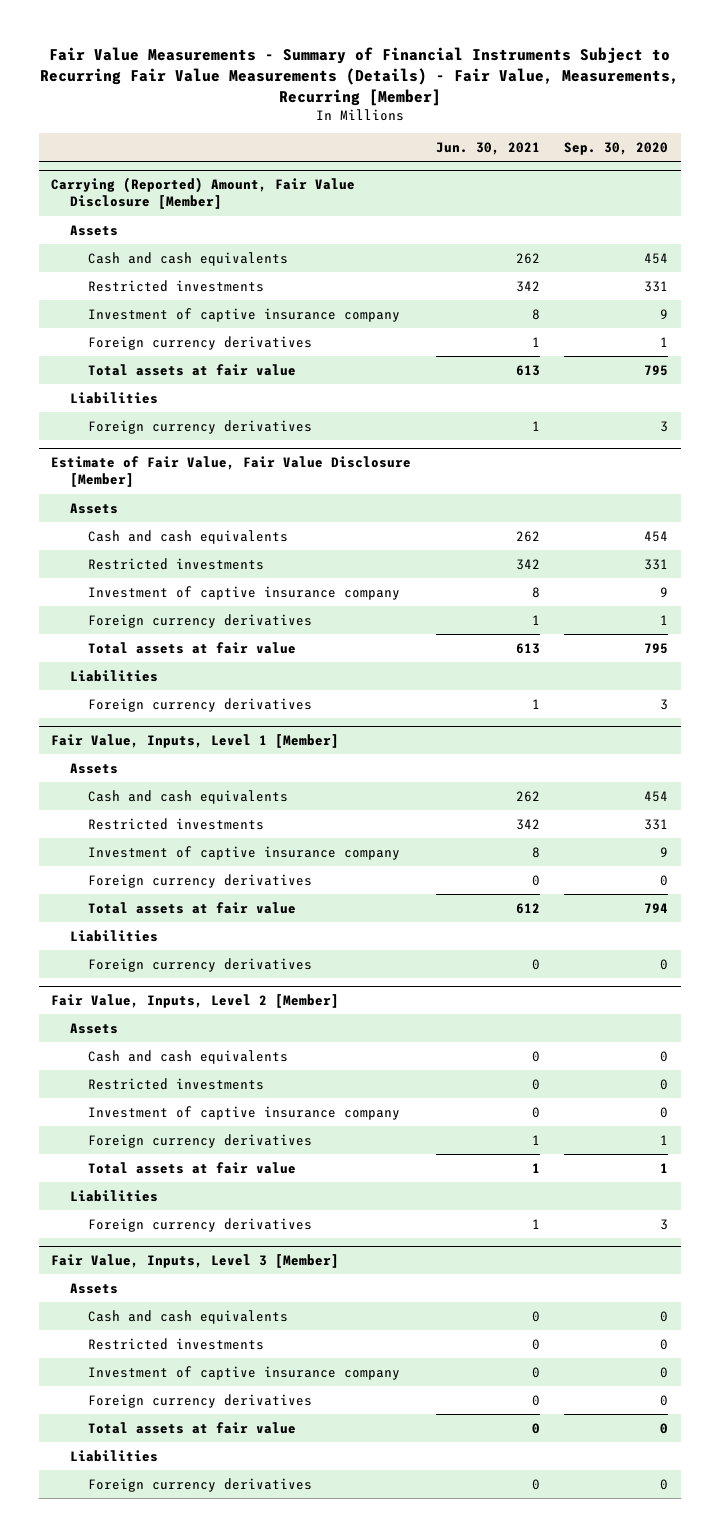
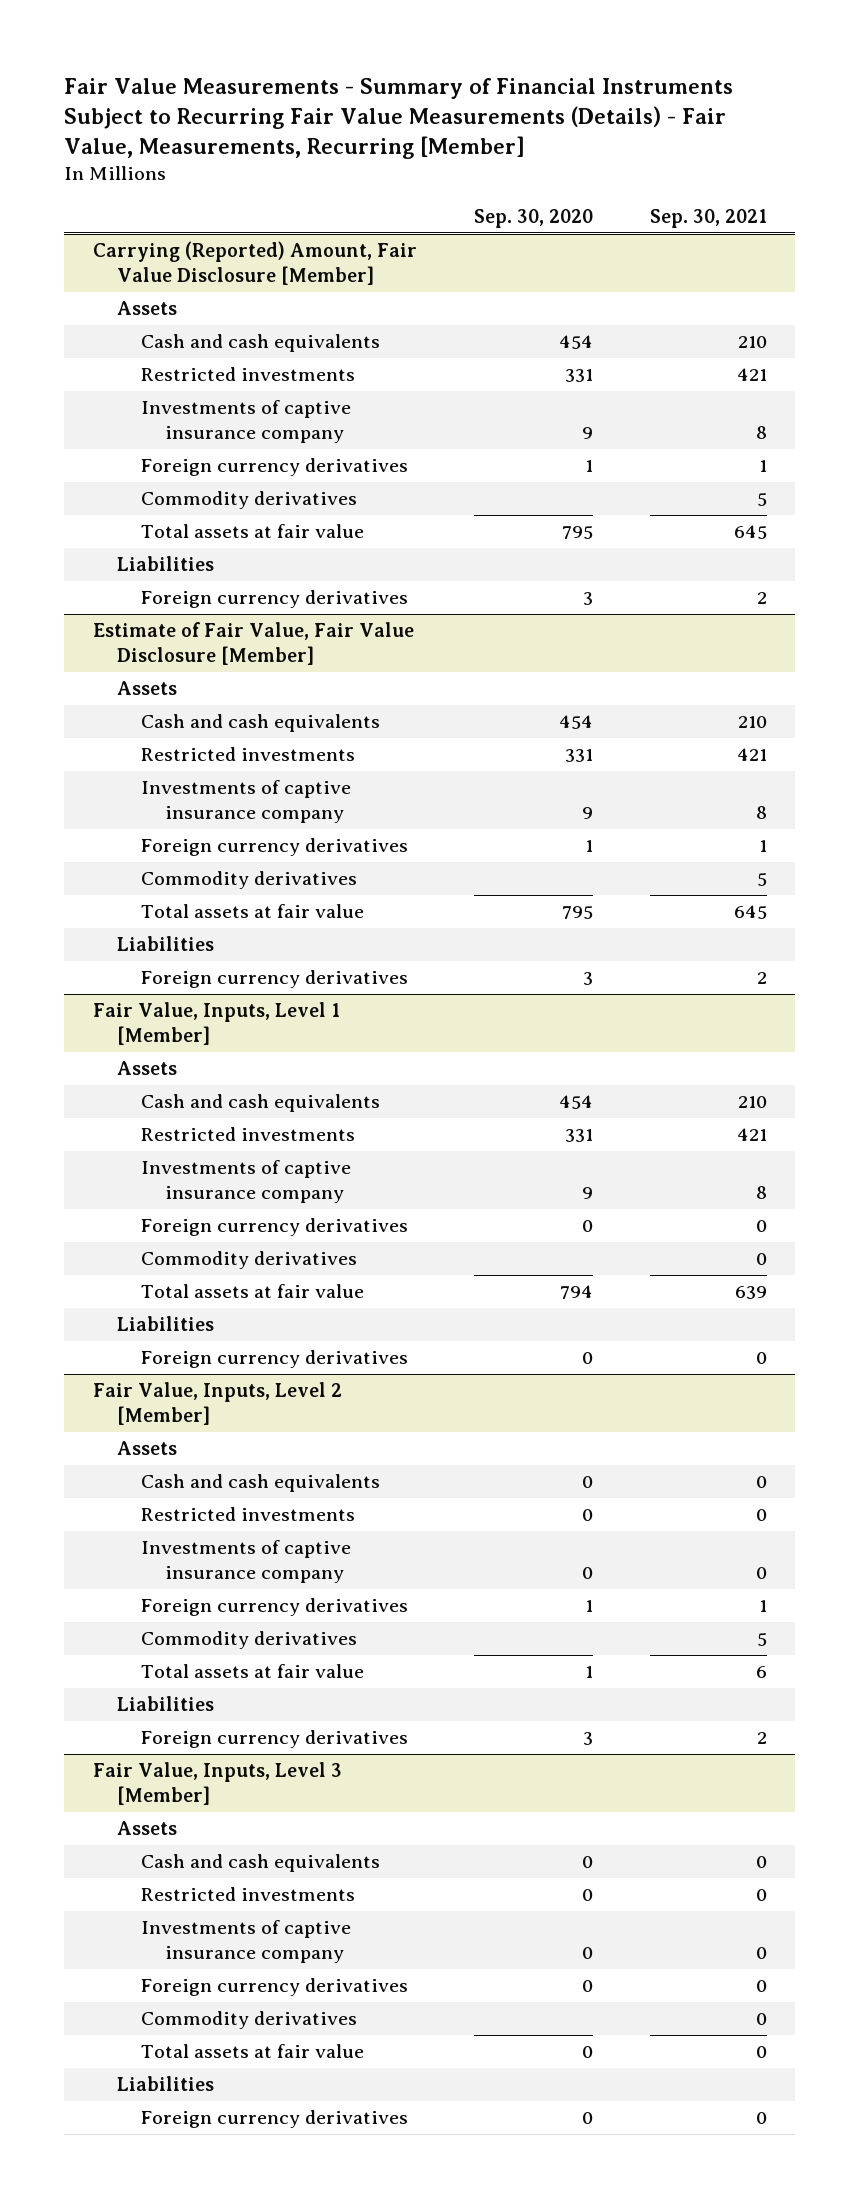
[435,142,540,156] Jun. 30, 2021 -> none
none -> [649,208,767,228] Sep. 30, 2021
[87,307,400,322] Investment of captive insurance company -> [140,400,351,444] Investments of captive insurance company
none -> [140,491,357,510] Commodity derivatives
[87,585,400,600] Investment of captive insurance company -> [140,780,351,824] Investments of captive insurance company
none -> [140,871,357,890] Commodity derivatives
[87,845,400,860] Investment of captive insurance company -> [140,1160,351,1204] Investments of captive insurance company
none -> [140,1251,357,1270] Commodity derivatives
[87,1105,400,1120] Investment of captive insurance company -> [140,1540,351,1584] Investments of captive insurance company
none -> [140,1631,357,1650] Commodity derivatives
[87,1365,400,1380] Investment of captive insurance company -> [140,1920,351,1964] Investments of captive insurance company
none -> [140,2011,357,2030] Commodity derivatives

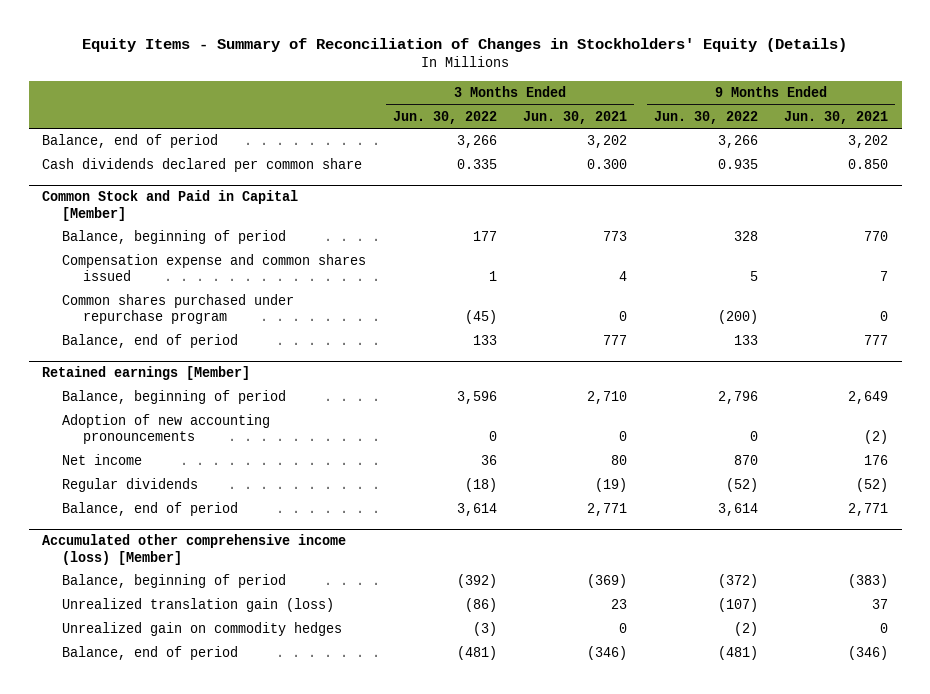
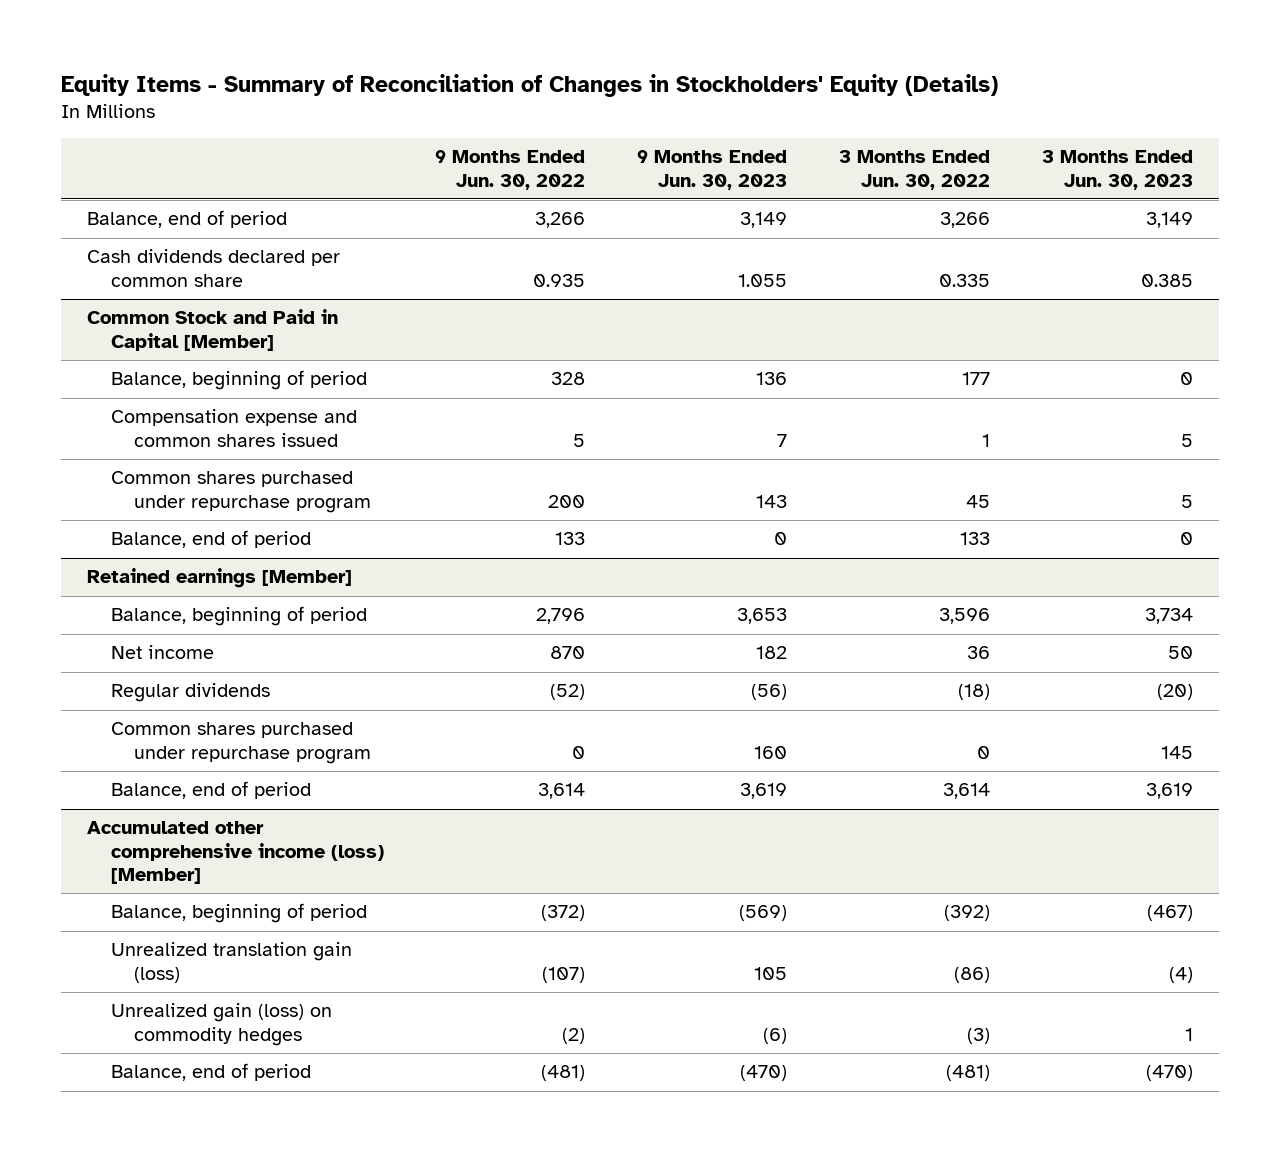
[523,110,628,124] Jun. 30, 2021 -> none
[784,110,889,124] Jun. 30, 2021 -> none
none -> [637,150,788,190] 9 Months Ended Jun. 30, 2023
none -> [1042,150,1194,190] 3 Months Ended Jun. 30, 2023
[464,310,497,325] (45) -> [966,494,991,508] 45
[717,310,758,325] (200) -> [548,494,586,508] 200
[62,414,271,445] Adoption of new accounting pronouncements -> none
none -> [110,722,371,764] Common shares purchased under repurchase program
[62,622,343,637] Unrealized gain on commodity hedges -> [110,1003,332,1046] Unrealized gain (loss) on commodity hedges

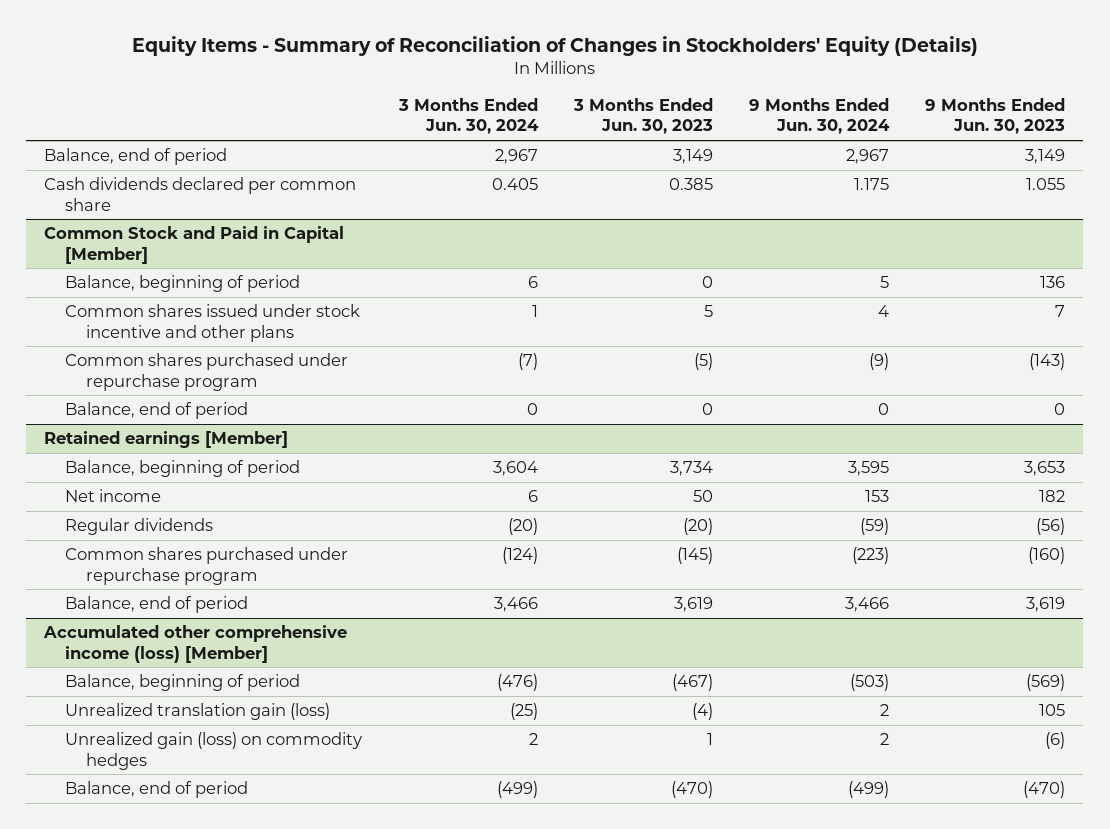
[435,150,586,190] 9 Months Ended Jun. 30, 2022 -> none
[839,150,991,190] 3 Months Ended Jun. 30, 2022 -> none
none -> [397,98,539,135] 3 Months Ended Jun. 30, 2024
none -> [749,98,891,135] 9 Months Ended Jun. 30, 2024
[110,409,357,447] Compensation expense and common shares issued -> [65,304,361,342] Common shares issued under stock incentive and other plans
[756,494,788,508] 143 -> [1029,353,1066,371] (143)
[1181,494,1194,508] 5 -> [693,353,713,371] (5)
[754,745,788,759] 160 -> [1028,547,1066,565] (160)
[1161,745,1194,759] 145 -> [676,547,713,565] (145)

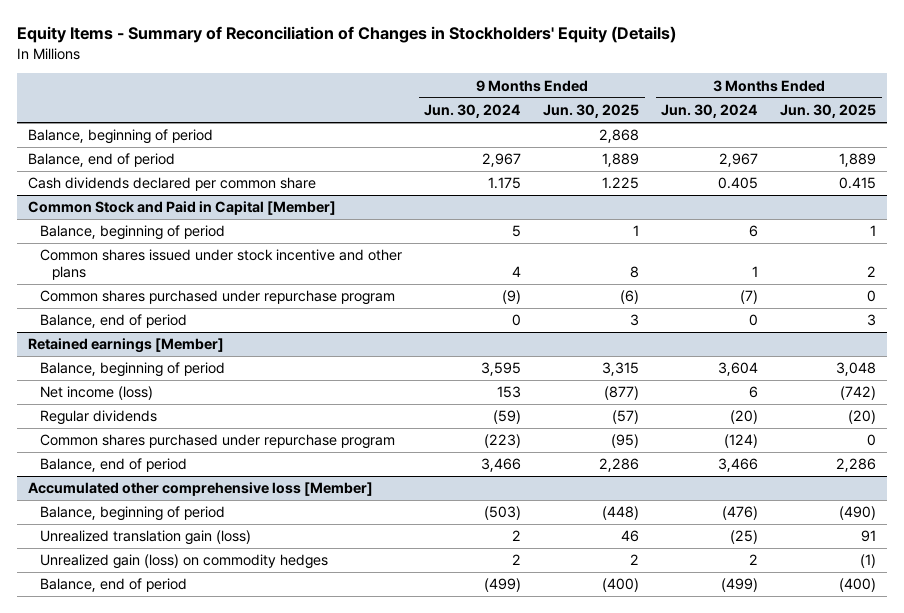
[572,98,713,135] 3 Months Ended Jun. 30, 2023 -> none
[925,98,1066,135] 9 Months Ended Jun. 30, 2023 -> none
none -> [543,104,640,119] Jun. 30, 2025
none -> [780,104,877,119] Jun. 30, 2025
none -> [27,129,213,145] Balance, beginning of period
[65,489,162,503] Net income -> [40,386,154,401] Net income (loss)
[43,625,348,663] Accumulated other comprehensive income (loss) [Member] -> [27,482,373,497] Accumulated other comprehensive loss [Member]

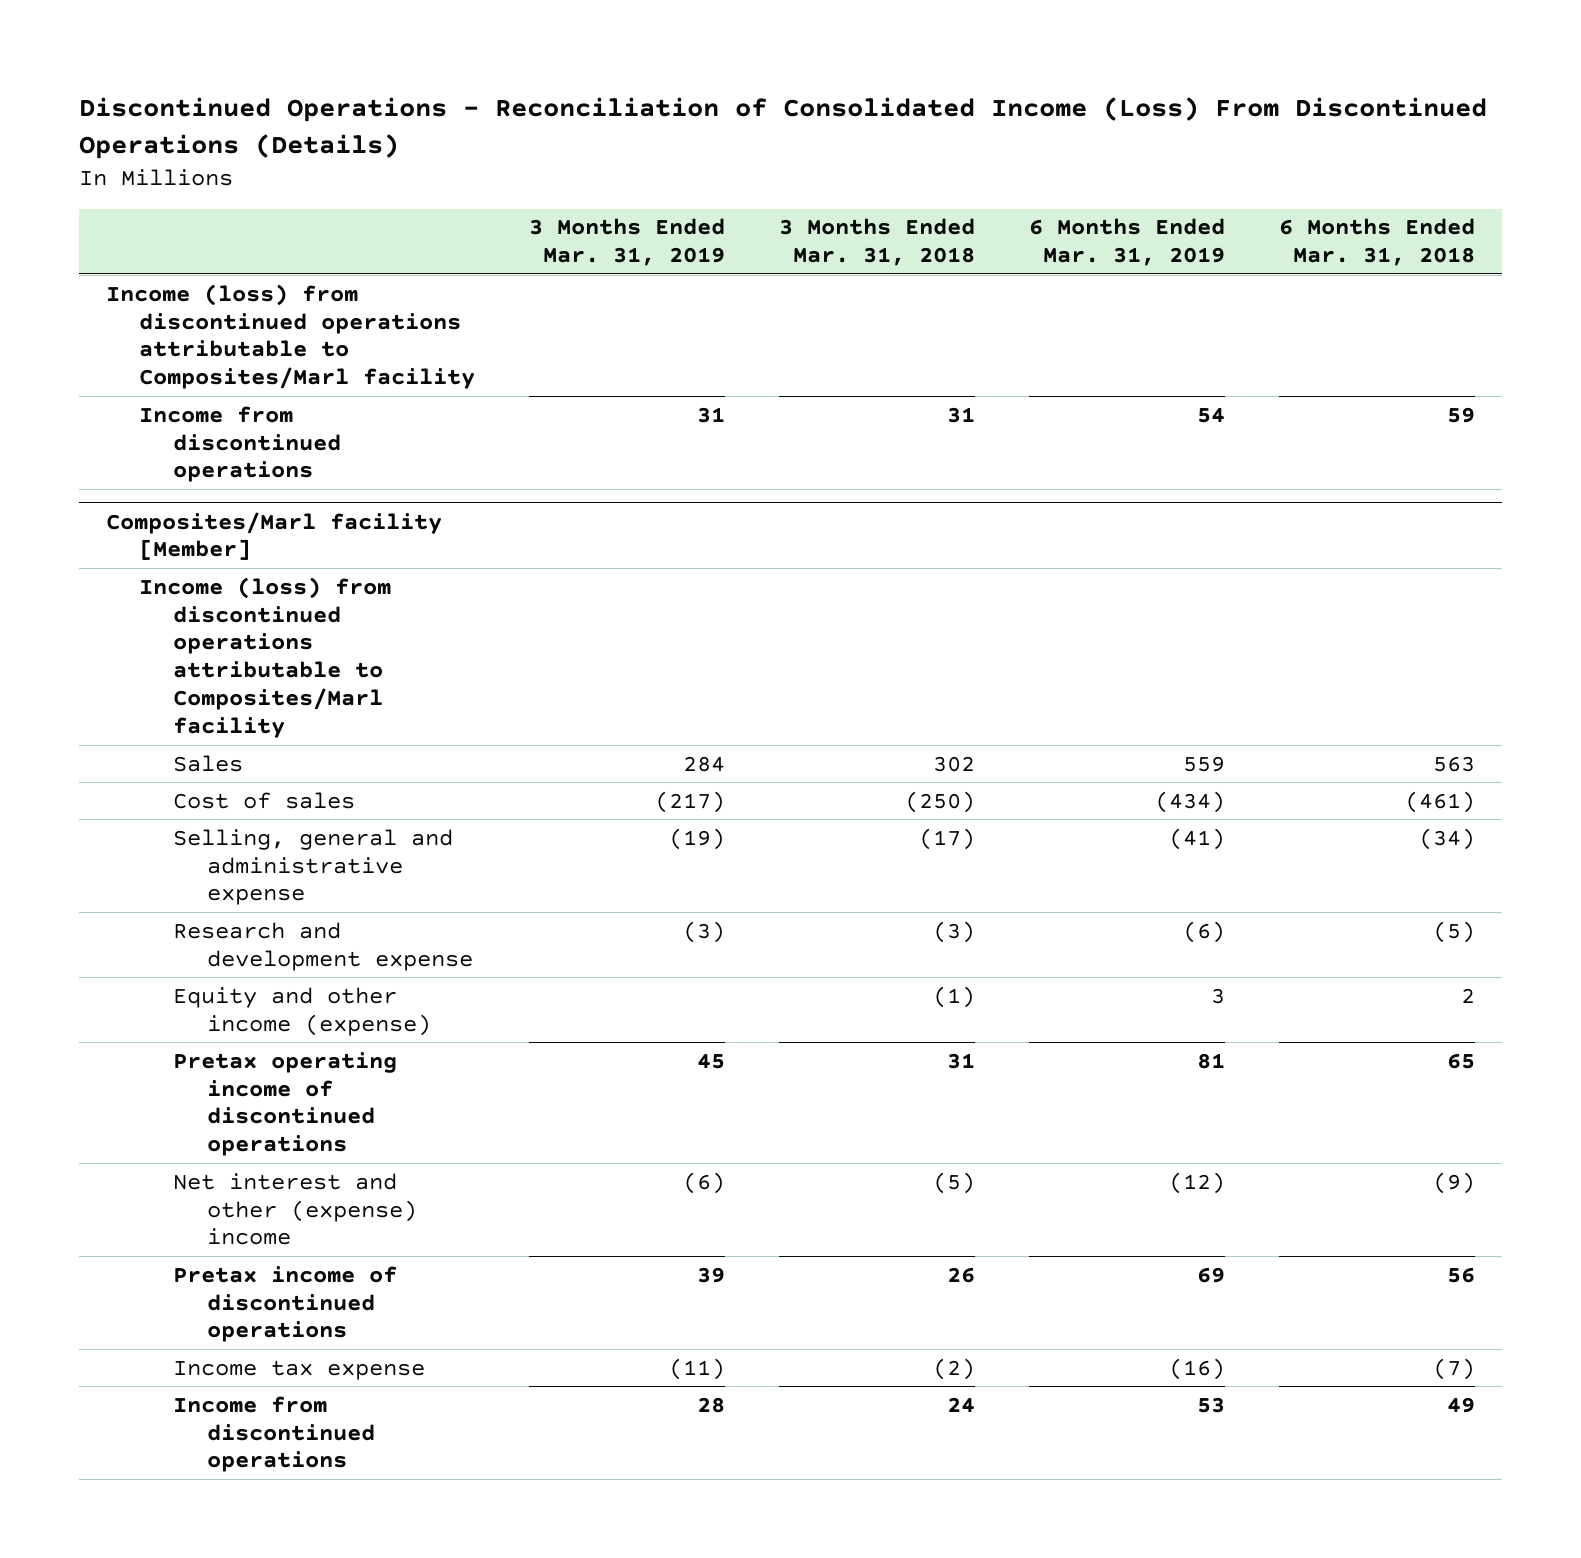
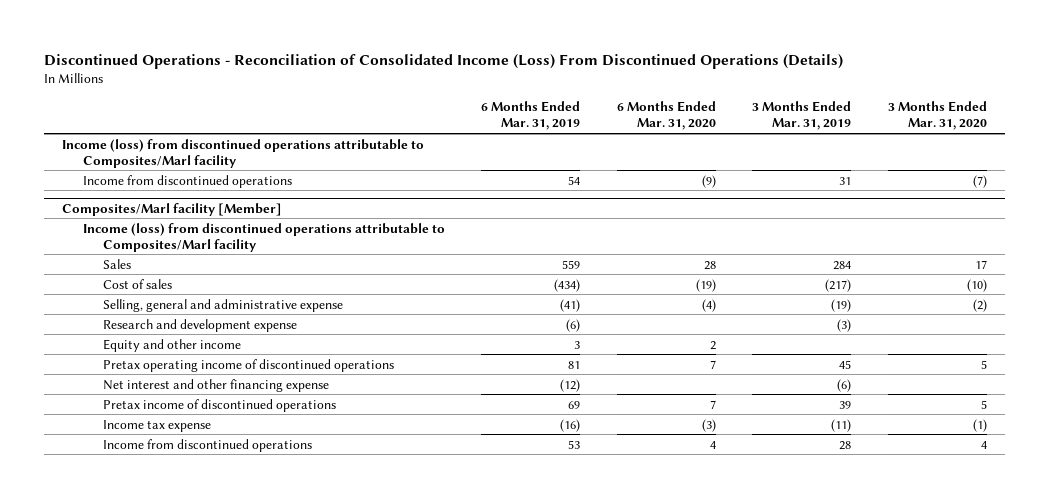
[779,218,976,267] 3 Months Ended Mar. 31, 2018 -> none
[1278,218,1475,267] 6 Months Ended Mar. 31, 2018 -> none
none -> [616,101,716,131] 6 Months Ended Mar. 31, 2020
none -> [887,101,987,131] 3 Months Ended Mar. 31, 2020
[172,986,431,1036] Equity and other income (expense) -> [103,338,242,352] Equity and other income
[172,1172,417,1246] Net interest and other (expense) income -> [103,378,330,392] Net interest and other financing expense

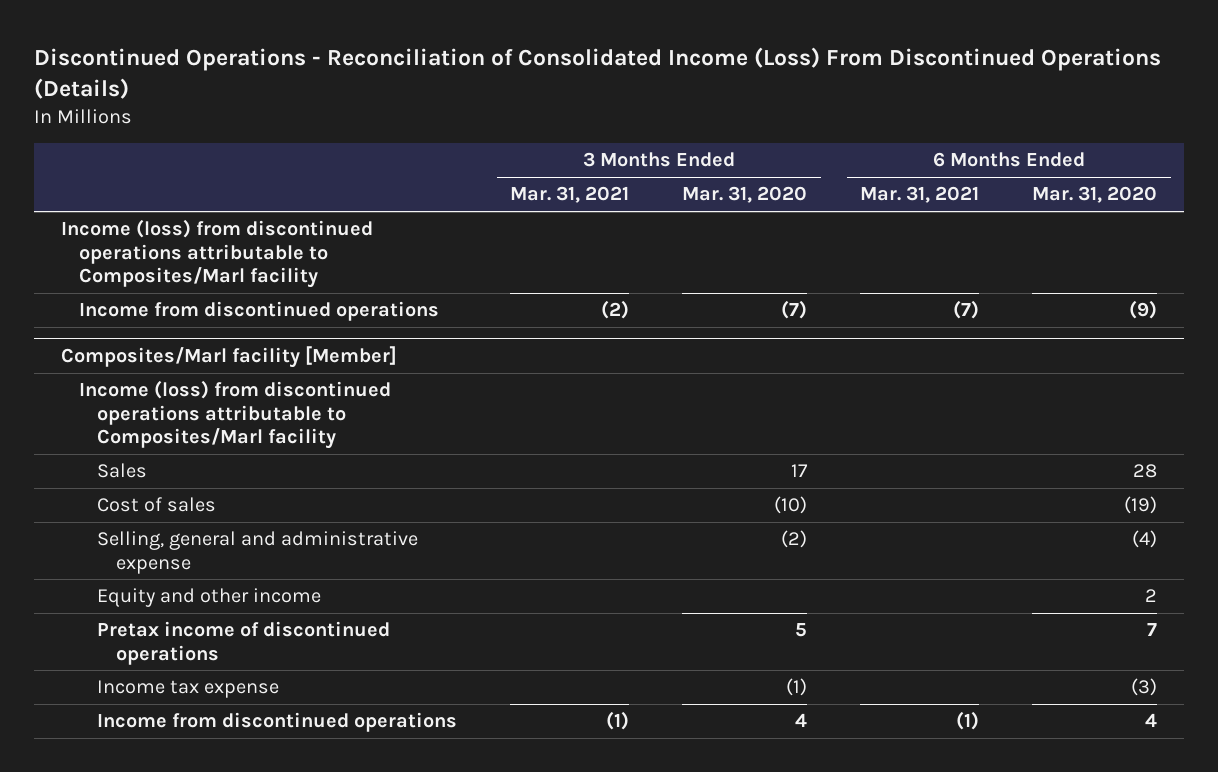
[481,101,581,131] 6 Months Ended Mar. 31, 2019 -> none
[752,101,852,131] 3 Months Ended Mar. 31, 2019 -> none
none -> [510,186,630,204] Mar. 31, 2021
none -> [860,186,980,204] Mar. 31, 2021
[103,318,298,332] Research and development expense -> none
[103,358,395,372] Pretax operating income of discontinued operations -> none
[103,378,330,392] Net interest and other financing expense -> none

